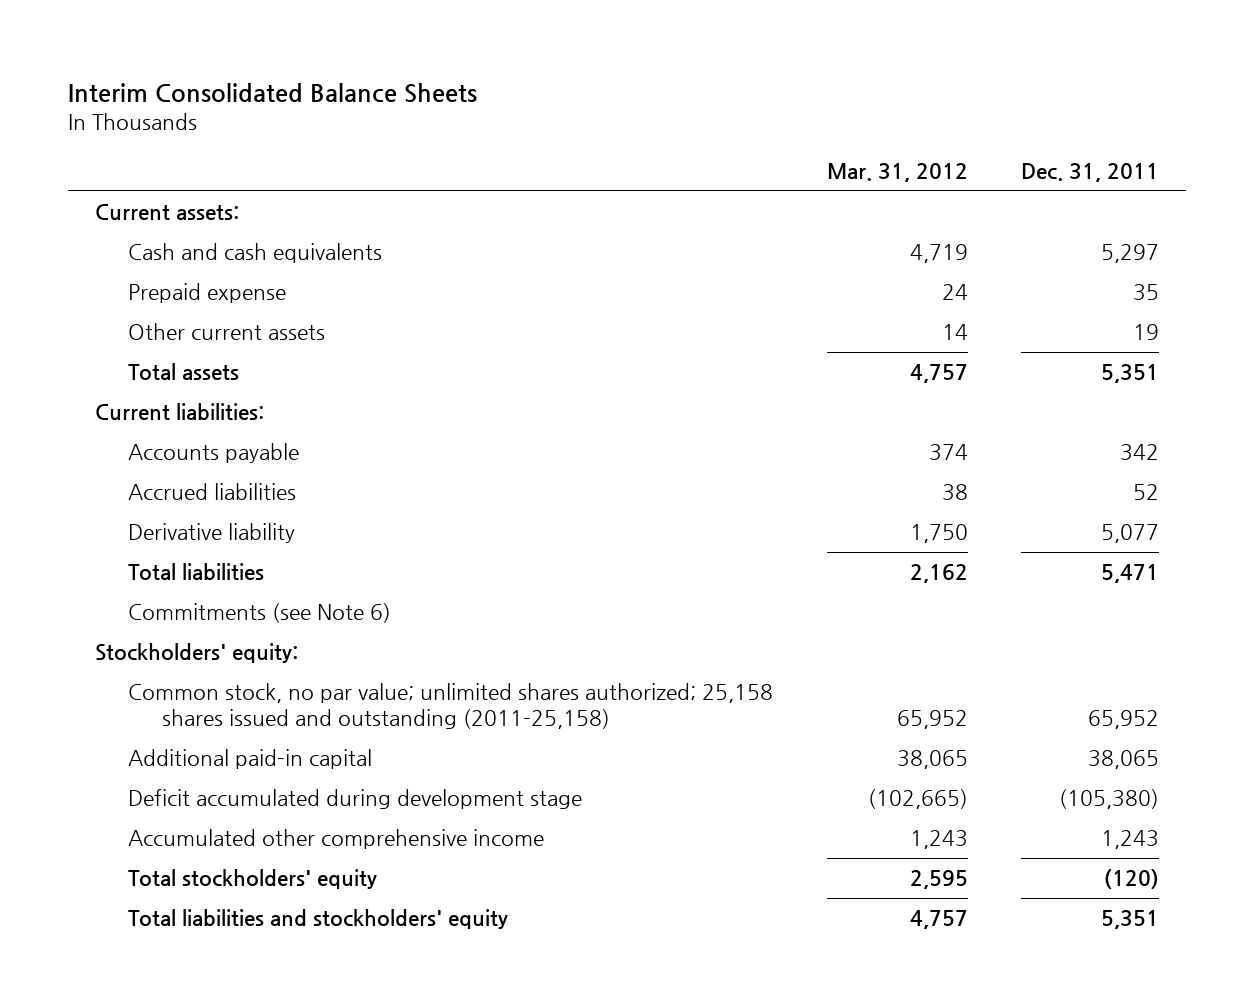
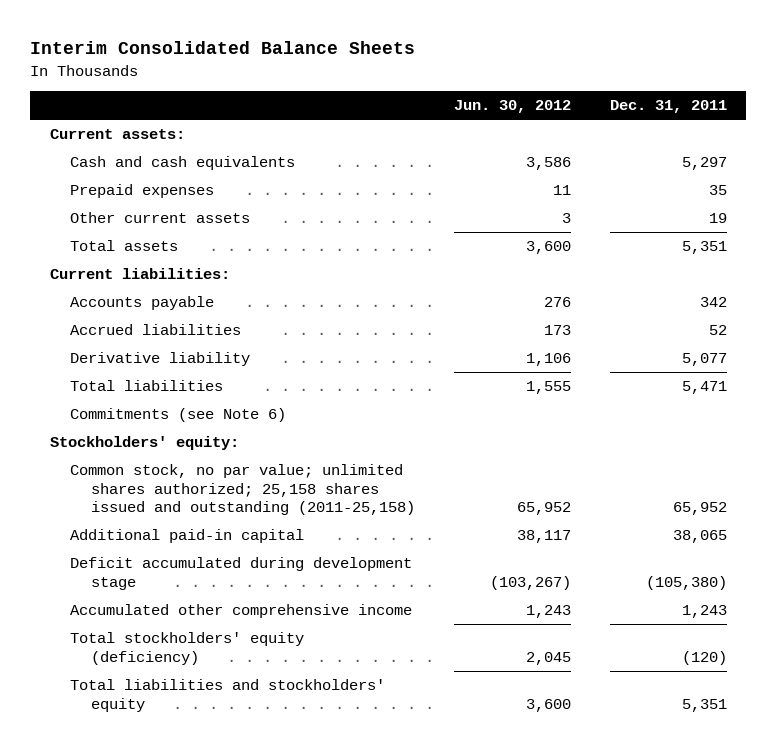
[826,162,968,182] Mar. 31, 2012 -> none
none -> [453,100,571,114] Jun. 30, 2012
[128,283,287,304] Prepaid expense -> [70,184,215,199] Prepaid expenses
[128,869,378,890] Total stockholders' equity -> [70,632,305,665] Total stockholders' equity (deficiency)

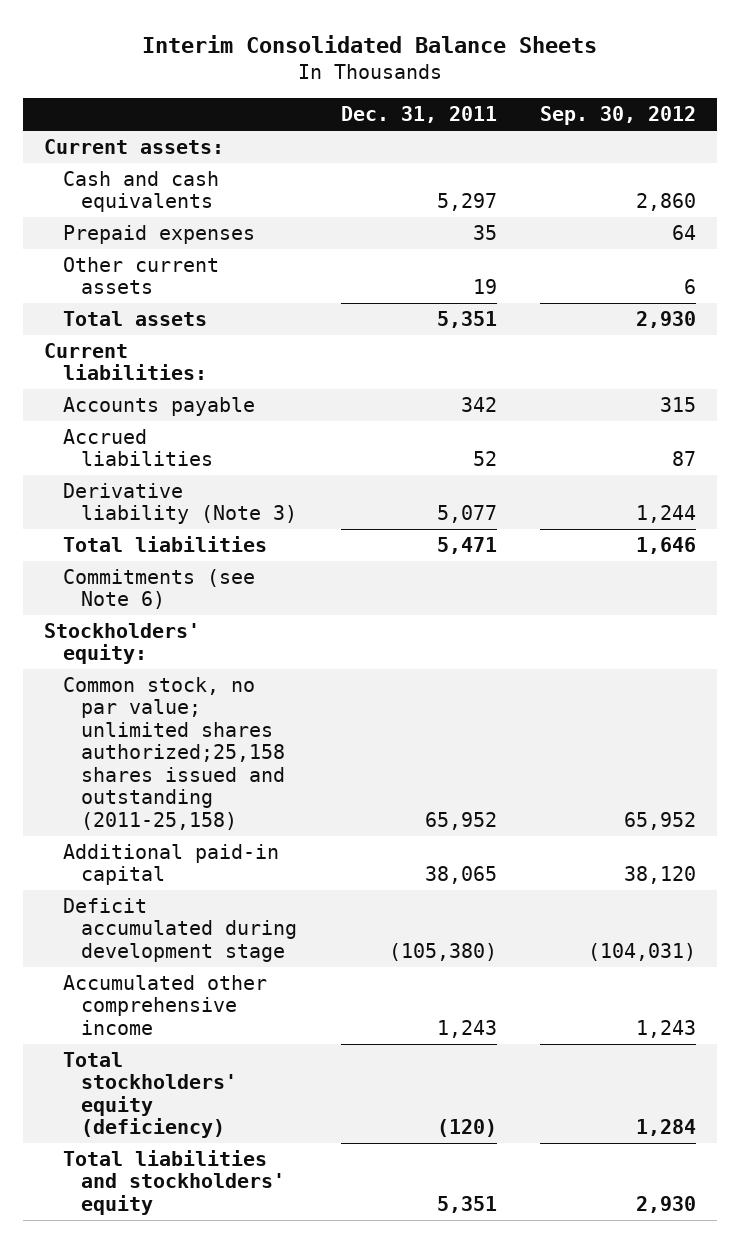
[453,100,571,114] Jun. 30, 2012 -> none
none -> [539,106,696,126] Sep. 30, 2012
[70,352,251,367] Derivative liability -> [62,482,298,525] Derivative liability (Note 3)
[70,464,415,516] Common stock, no par value; unlimited shares authorized; 25,158 shares issued and outstanding (2011-25,158) -> [62,676,286,830] Common stock, no par value; unlimited shares authorized;25,158 shares issued and outstanding (2011-25,158)

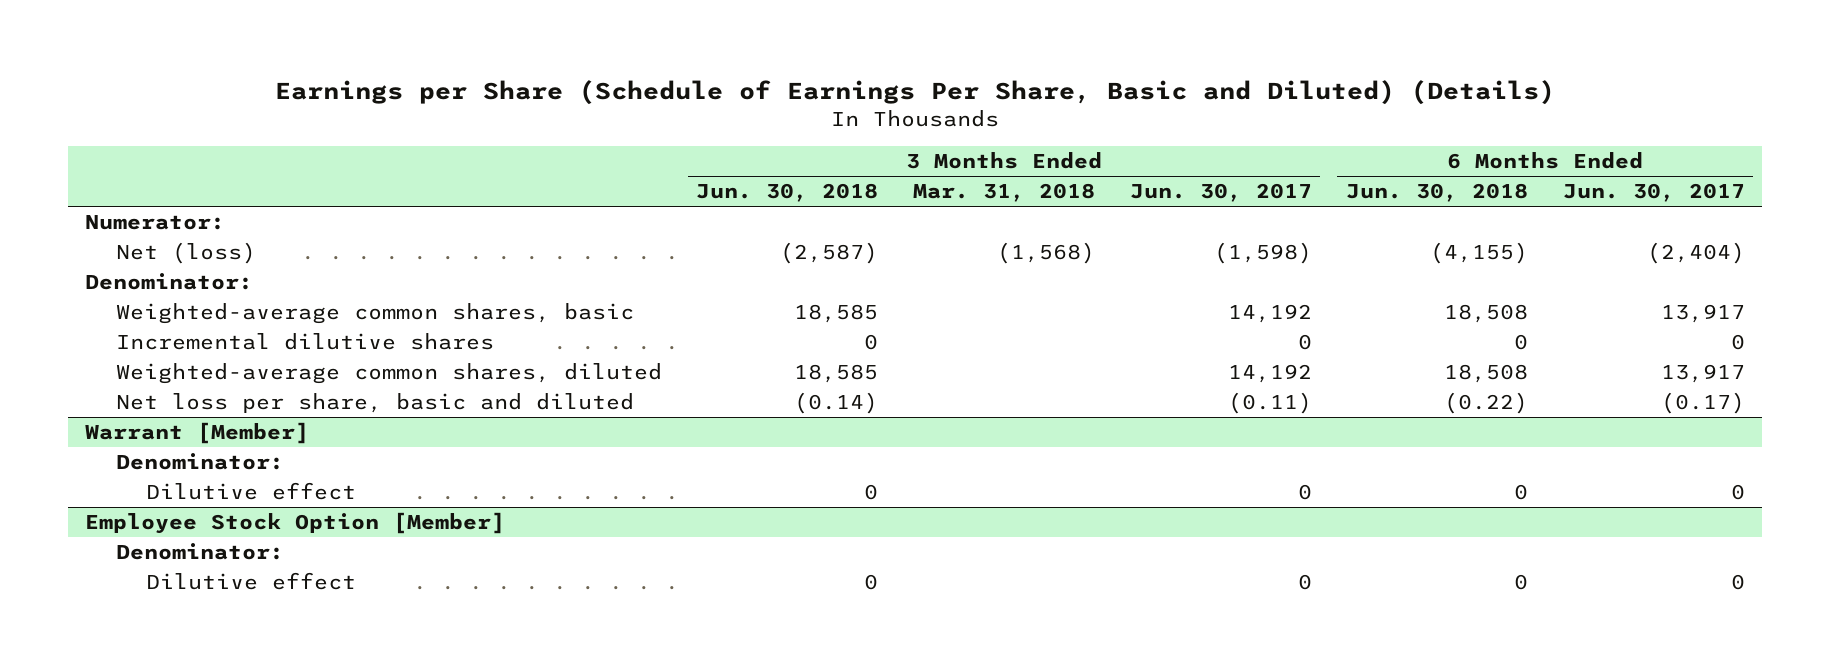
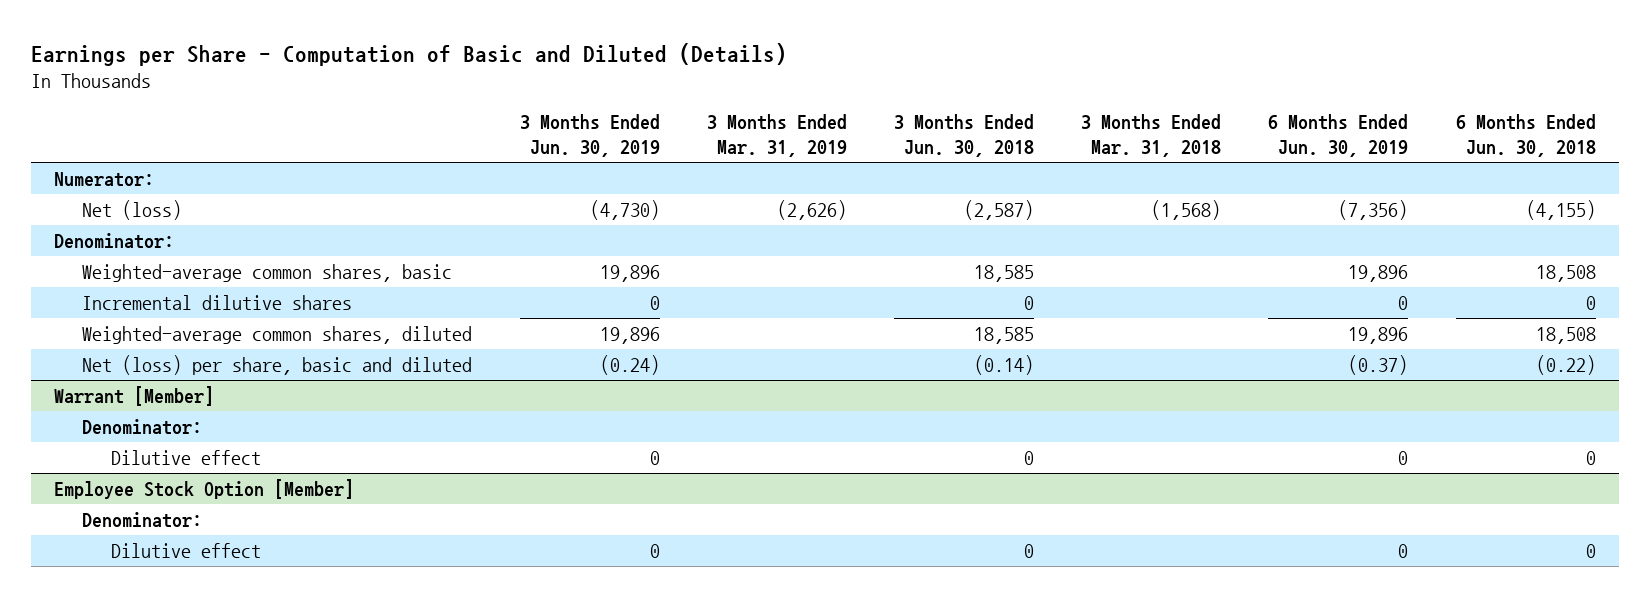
[274,79,1555,105] Earnings per Share (Schedule of Earnings Per Share, Basic and Diluted) (Details) -> [30,42,787,66] Earnings per Share - Computation of Basic and Diluted (Details)
[1129,183,1312,203] Jun. 30, 2017 -> none
[1562,183,1745,203] Jun. 30, 2017 -> none
none -> [519,114,660,158] 3 Months Ended Jun. 30, 2019
none -> [706,114,847,158] 3 Months Ended Mar. 31, 2019
none -> [1268,114,1409,158] 6 Months Ended Jun. 30, 2019
[115,393,634,414] Net loss per share, basic and diluted -> [82,354,473,375] Net (loss) per share, basic and diluted

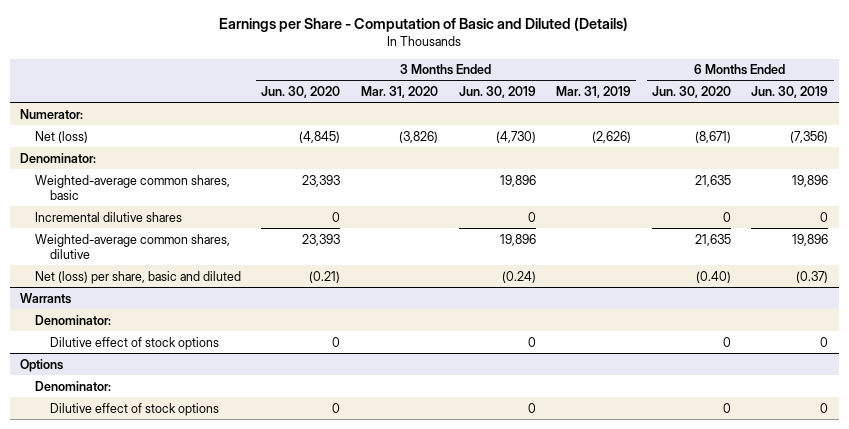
[894,114,1035,158] 3 Months Ended Jun. 30, 2018 -> none
[1081,114,1222,158] 3 Months Ended Mar. 31, 2018 -> none
[1455,114,1596,158] 6 Months Ended Jun. 30, 2018 -> none
none -> [261,86,341,99] Jun. 30, 2020
none -> [361,86,439,99] Mar. 31, 2020
none -> [651,86,731,99] Jun. 30, 2020
[82,325,473,344] Weighted-average common shares, diluted -> [34,233,230,259] Weighted-average common shares, dilutive
[54,385,215,406] Warrant [Member] -> [20,292,72,304] Warrants
[110,449,261,465] Dilutive effect -> [49,336,219,350] Dilutive effect of stock options
[54,478,355,499] Employee Stock Option [Member] -> [20,358,64,372] Options
[110,542,261,558] Dilutive effect -> [49,402,219,416] Dilutive effect of stock options

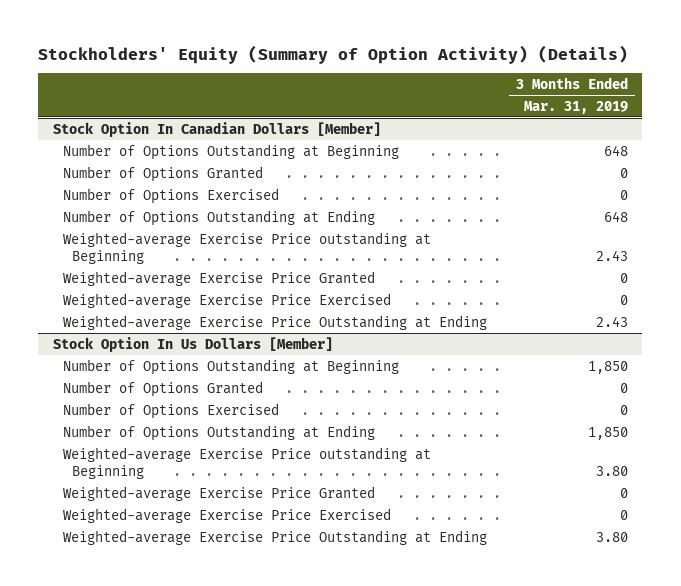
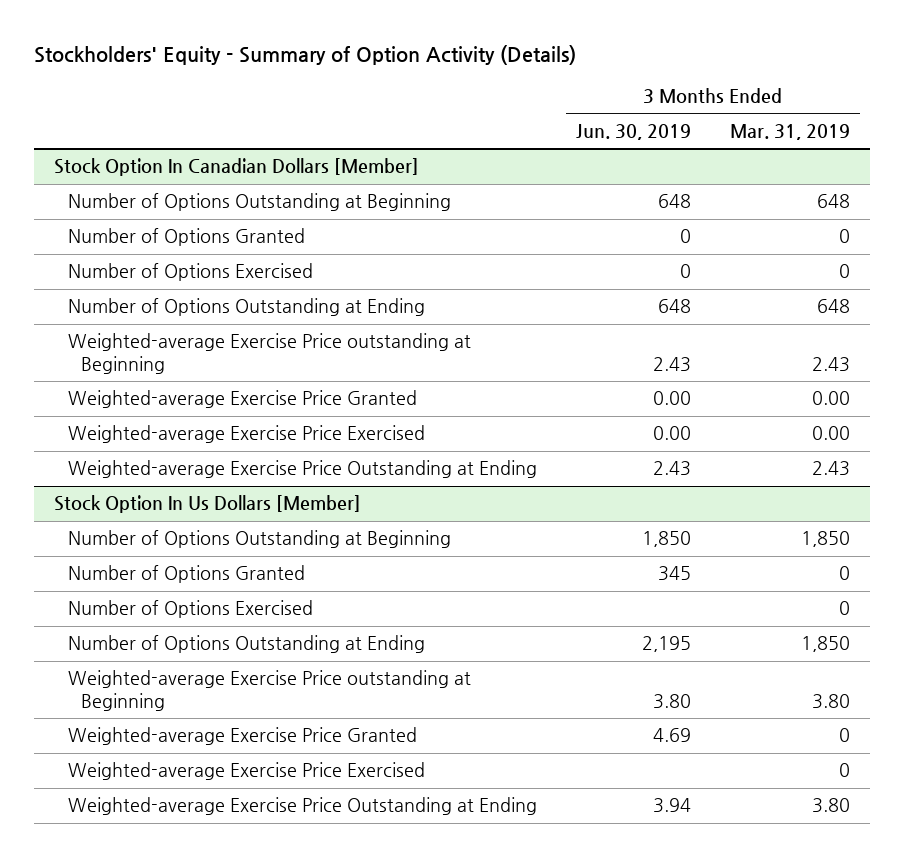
[38,44,629,64] Stockholders' Equity (Summary of Option Activity) (Details) -> [34,45,577,66] Stockholders' Equity - Summary of Option Activity (Details)
none -> [575,123,691,140] Jun. 30, 2019
[619,272,628,283] 0 -> [812,391,851,406] 0.00
[619,294,628,305] 0 -> [812,426,851,441] 0.00

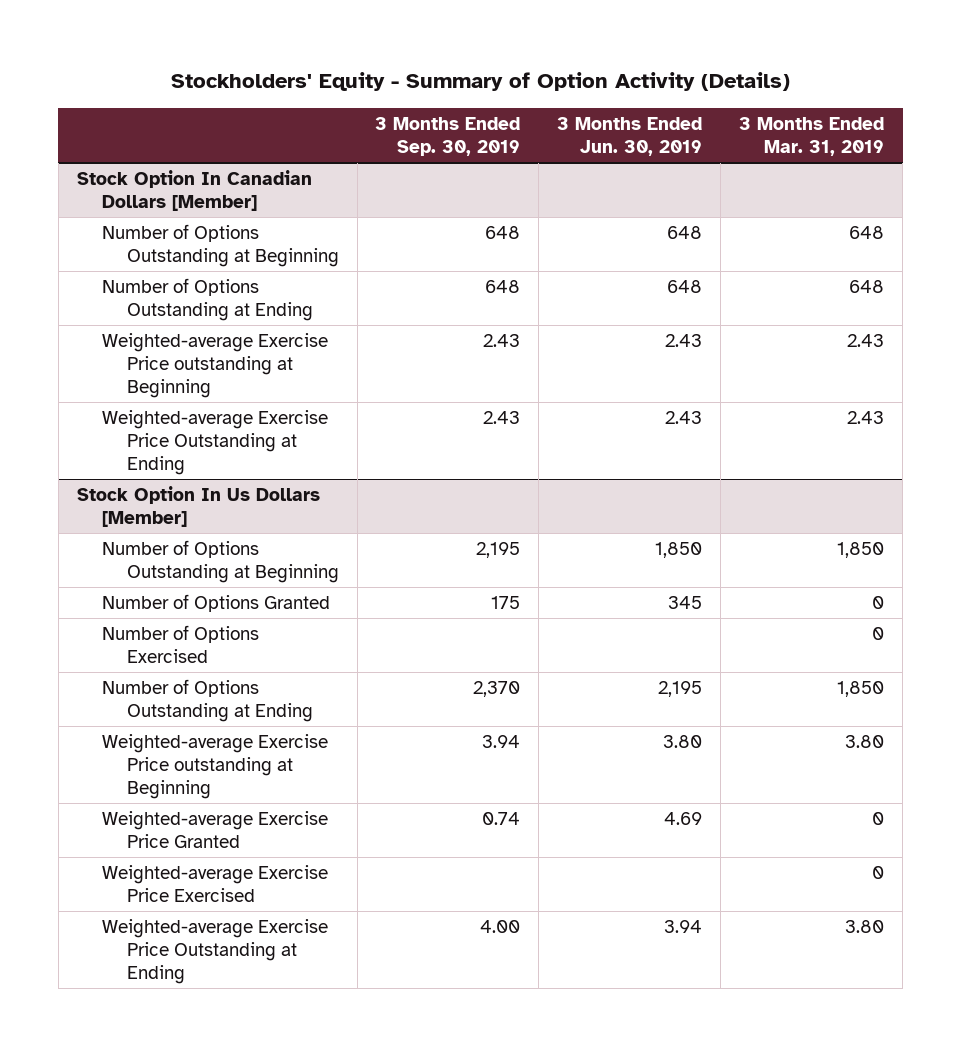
none -> [375,116,521,156] 3 Months Ended Sep. 30, 2019
[67,228,305,247] Number of Options Granted -> none
[67,263,313,282] Number of Options Exercised -> none
[67,390,417,409] Weighted-average Exercise Price Granted -> none
[67,425,425,444] Weighted-average Exercise Price Exercised -> none

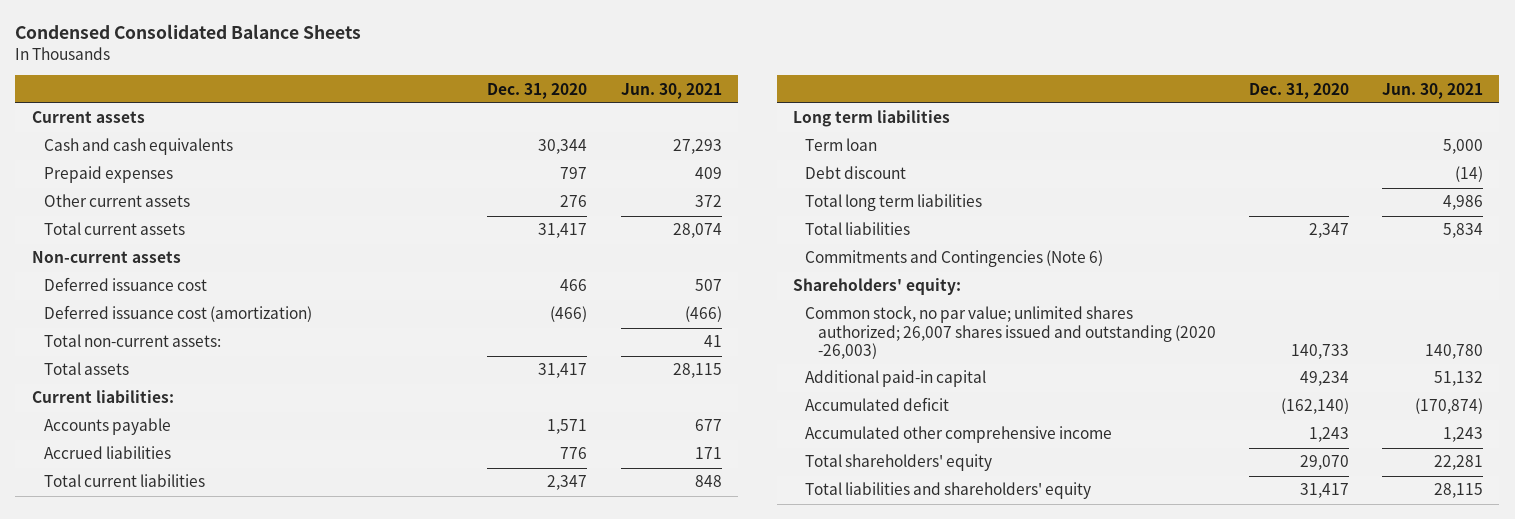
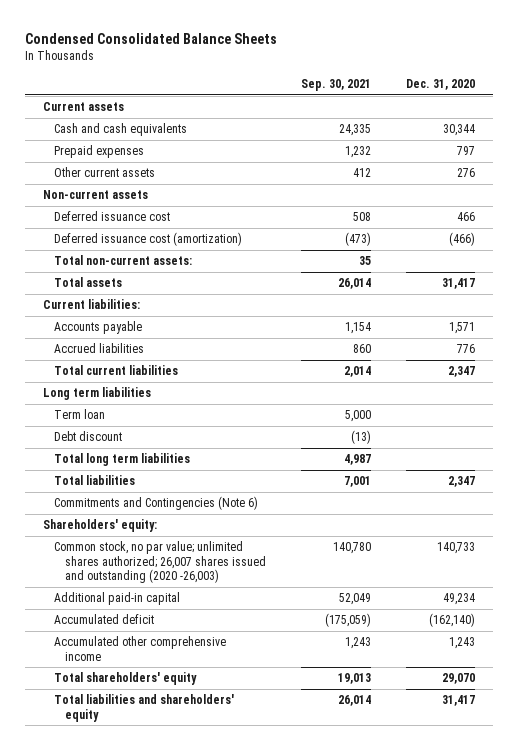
[620,82,722,99] Jun. 30, 2021 -> none
none -> [301,78,372,91] Sep. 30, 2021
[44,222,186,236] Total current assets -> none

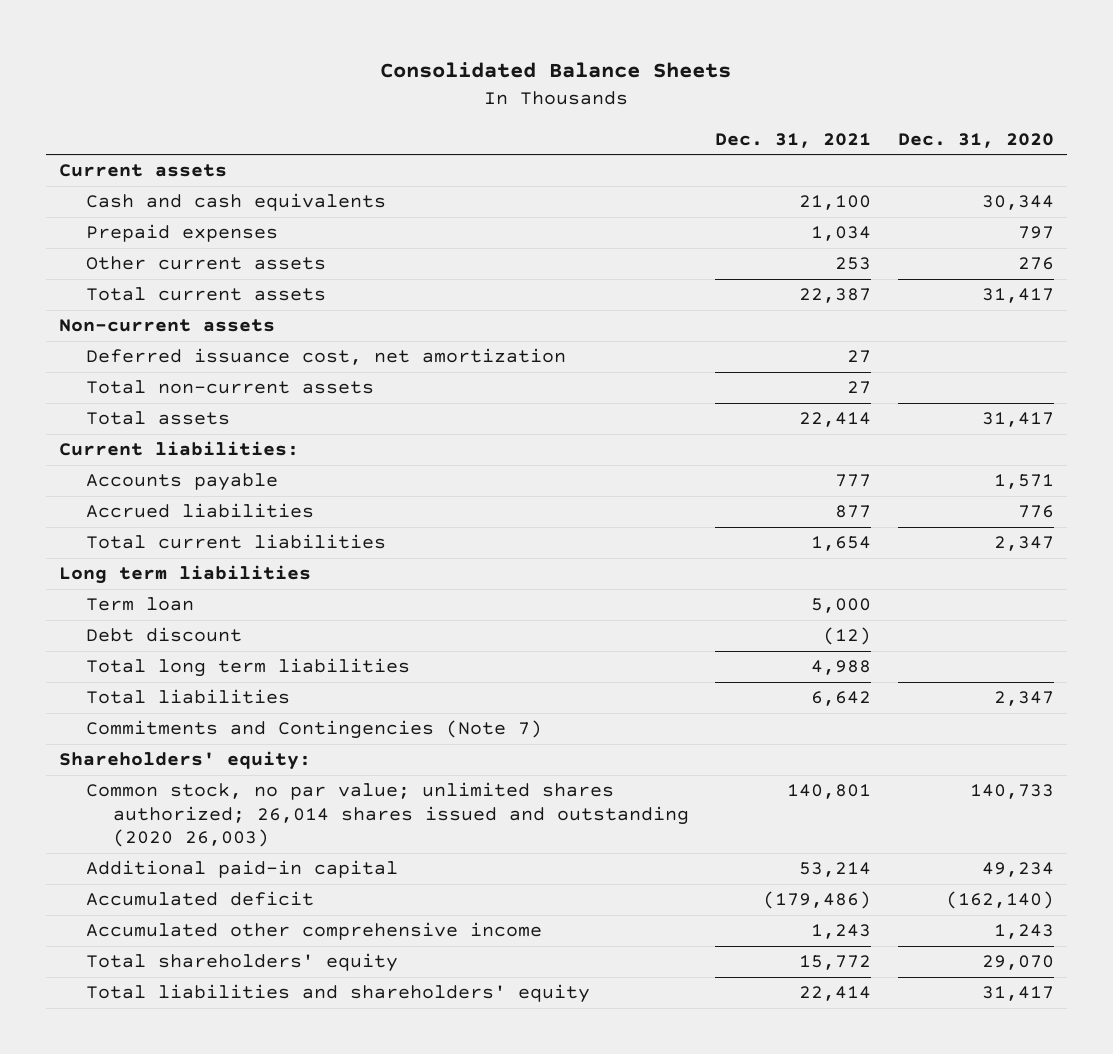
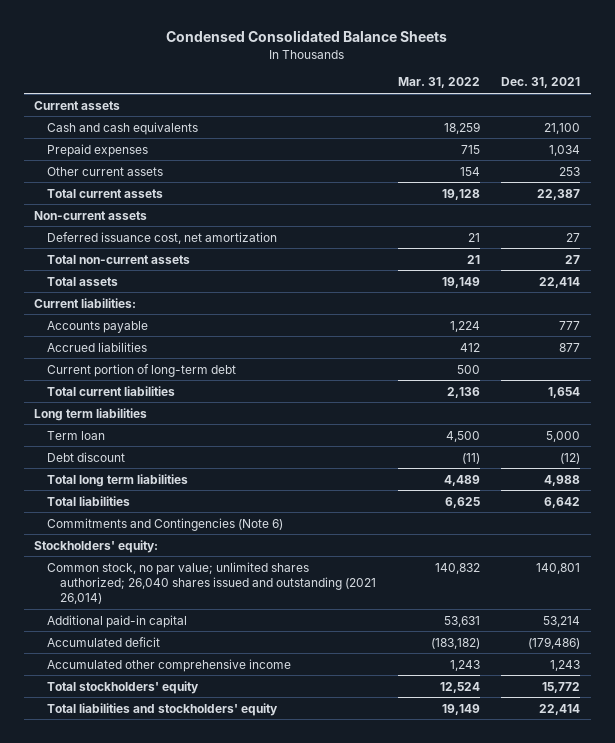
[380,61,732,78] Consolidated Balance Sheets -> [166,30,448,43] Condensed Consolidated Balance Sheets
[897,132,1054,148] Dec. 31, 2020 -> none
none -> [397,77,480,89] Mar. 31, 2022
none -> [47,363,237,377] Current portion of long-term debt
[86,720,543,740] Commitments and Contingencies (Note 7) -> [47,517,284,531] Commitments and Contingencies (Note 6)
[59,751,312,771] Shareholders' equity: -> [34,539,159,553] Stockholders' equity:
[86,782,690,848] Common stock, no par value; unlimited shares authorized; 26,014 shares issued and outstanding (2020 26,003) -> [47,561,377,605] Common stock, no par value; unlimited shares authorized; 26,040 shares issued and outstanding (2021 26,014)
[86,953,399,973] Total shareholders' equity -> [47,680,200,694] Total stockholders' equity
[86,984,591,1004] Total liabilities and shareholders' equity -> [47,702,279,716] Total liabilities and stockholders' equity

